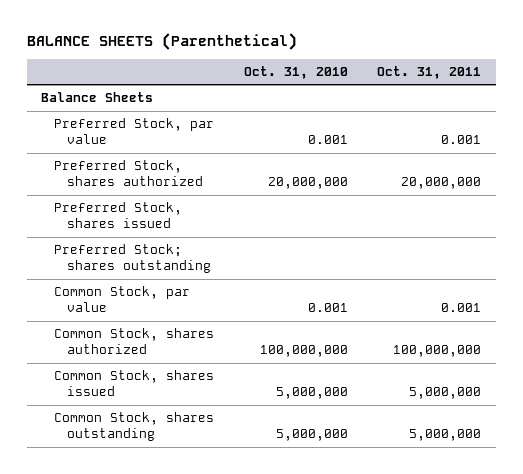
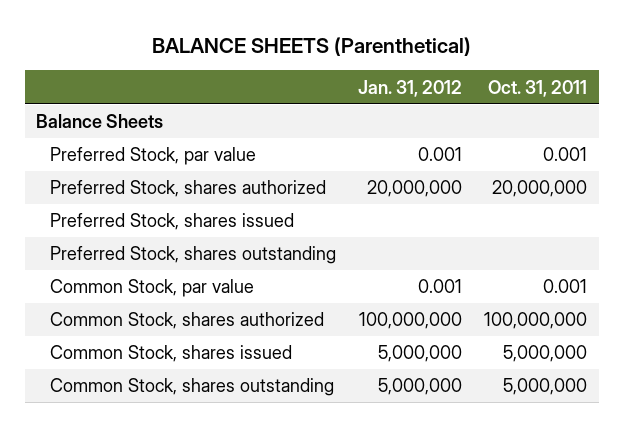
[243,65,348,79] Oct. 31, 2010 -> none
none -> [357,79,462,97] Jan. 31, 2012
[53,244,211,274] Preferred Stock; shares outstanding -> [49,246,336,265] Preferred Stock, shares outstanding

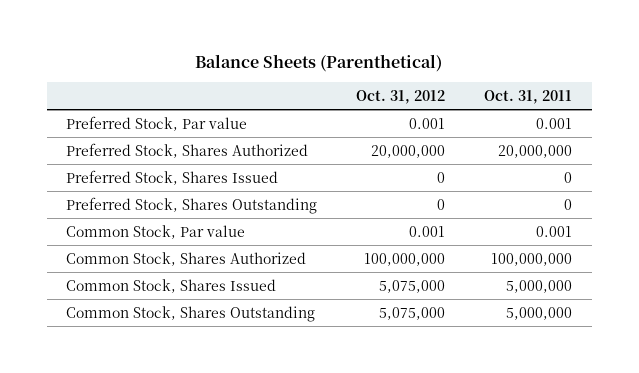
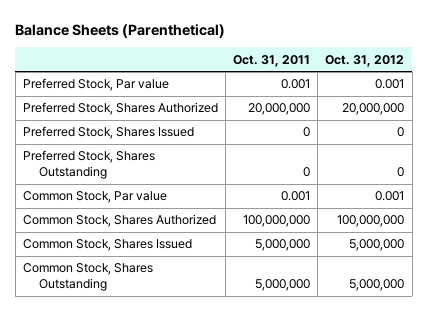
[379,279,446,293] 5,075,000 -> [349,239,405,252] 5,000,000
[379,306,446,320] 5,075,000 -> [349,278,405,291] 5,000,000

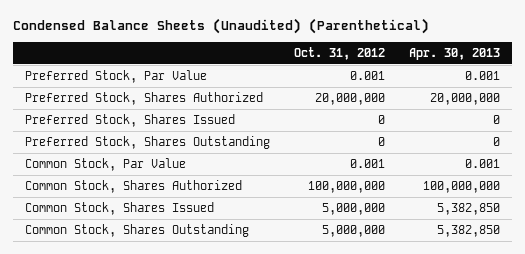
[15,23,226,38] Balance Sheets (Parenthetical) -> [12,18,429,35] Condensed Balance Sheets (Unaudited) (Parenthetical)
[233,54,311,67] Oct. 31, 2011 -> none
none -> [409,47,501,60] Apr. 30, 2013
[22,78,169,92] Preferred Stock, Par value -> [24,70,207,84] Preferred Stock, Par Value
[22,191,167,204] Common Stock, Par value -> [24,158,186,172] Common Stock, Par Value

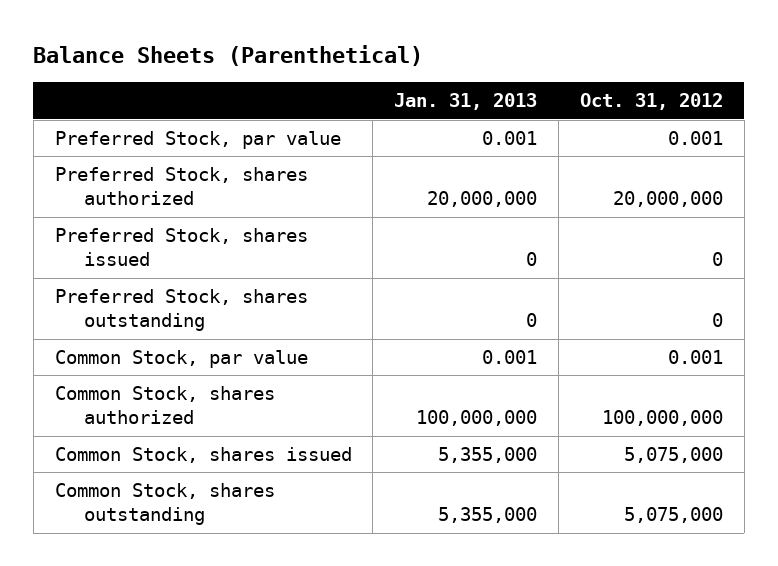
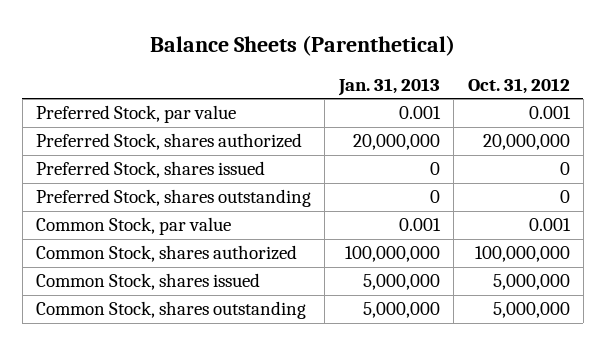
[438,447,538,464] 5,355,000 -> [362,274,440,291] 5,000,000
[623,447,723,464] 5,075,000 -> [492,274,570,291] 5,000,000
[438,507,538,524] 5,355,000 -> [362,302,440,319] 5,000,000
[623,507,723,524] 5,075,000 -> [492,302,570,319] 5,000,000

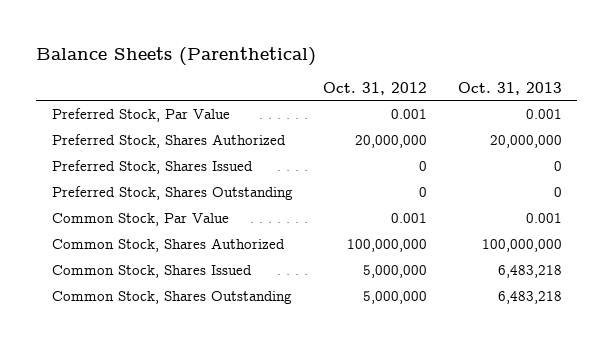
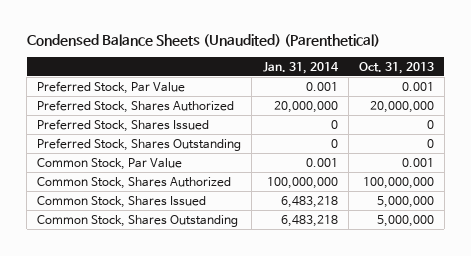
[36,46,317,66] Balance Sheets (Parenthetical) -> [26,34,380,48] Condensed Balance Sheets (Unaudited) (Parenthetical)
[323,81,428,95] Oct. 31, 2012 -> none
none -> [262,61,339,74] Jan. 31, 2014
[498,265,563,279] 6,483,218 -> [376,195,434,208] 5,000,000
[498,291,563,305] 6,483,218 -> [376,214,434,227] 5,000,000

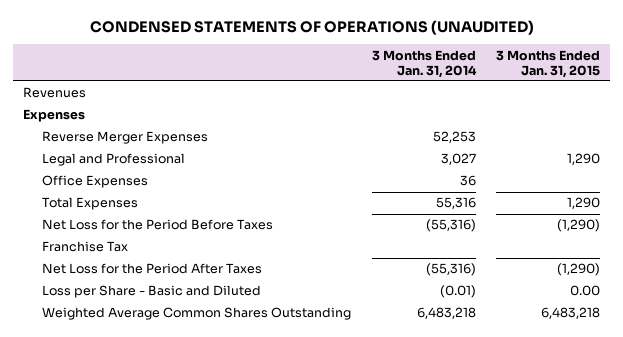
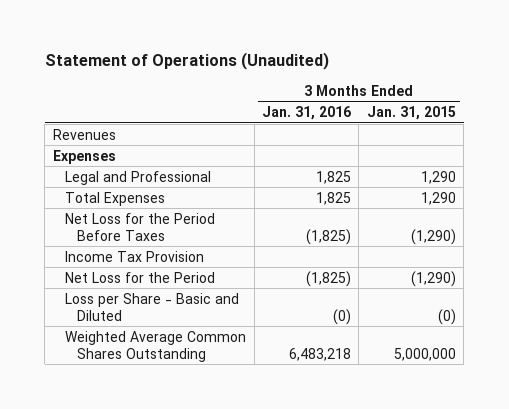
[89,20,534,36] CONDENSED STATEMENTS OF OPERATIONS (UNAUDITED) -> [44,52,329,71] Statement of Operations (Unaudited)
[371,49,477,78] 3 Months Ended Jan. 31, 2014 -> none
none -> [261,106,351,121] Jan. 31, 2016
[42,131,209,145] Reverse Merger Expenses -> none
[42,175,149,189] Office Expenses -> none
[42,241,129,253] Franchise Tax -> [65,250,205,262] Income Tax Provision
[42,263,263,275] Net Loss for the Period After Taxes -> [65,271,216,283] Net Loss for the Period
[570,285,601,297] 0.00 -> [437,308,456,325] (0)
[541,307,601,320] 6,483,218 -> [393,347,456,361] 5,000,000

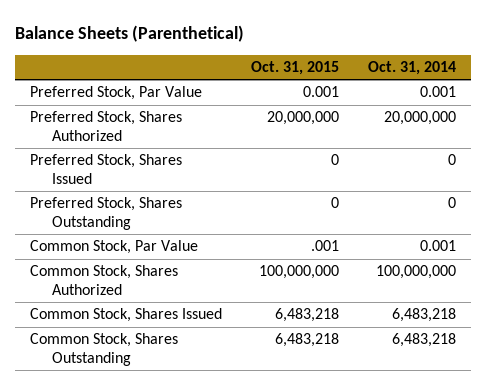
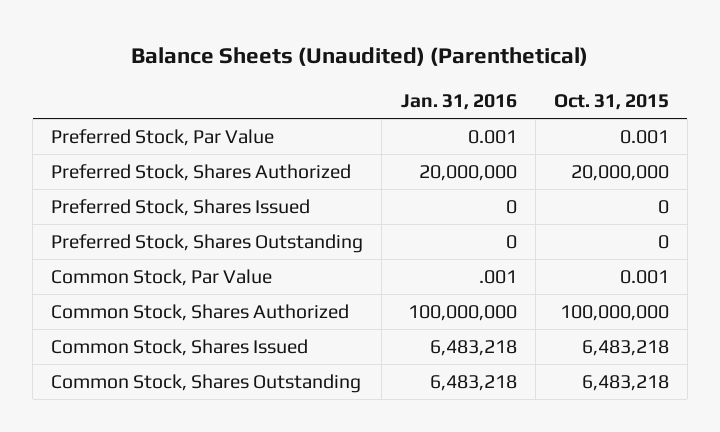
[14,25,244,43] Balance Sheets (Parenthetical) -> [131,47,589,67] Balance Sheets (Unaudited) (Parenthetical)
[368,61,457,76] Oct. 31, 2014 -> none
none -> [400,93,517,110] Jan. 31, 2016
[310,240,339,252] .001 -> [619,270,669,285] 0.001

